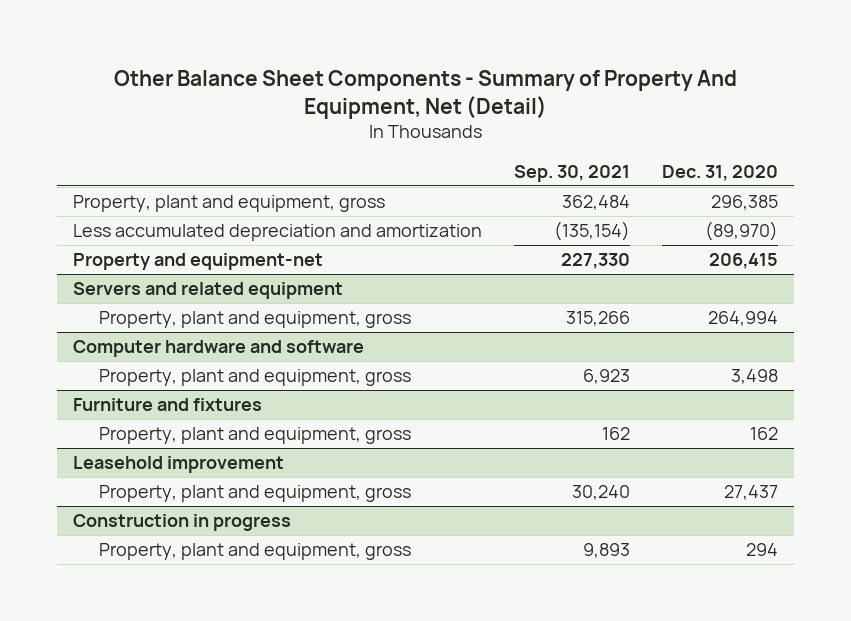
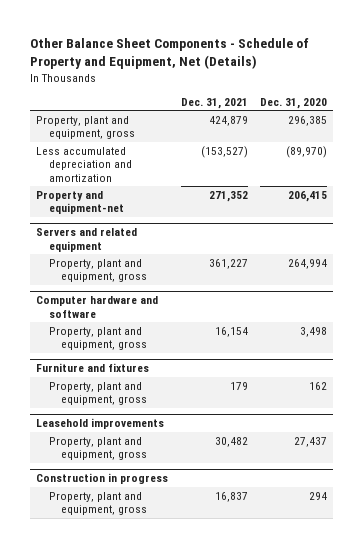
[113,69,737,119] Other Balance Sheet Components - Summary of Property And Equipment, Net (Detail) -> [30,38,310,69] Other Balance Sheet Components - Schedule of Property and Equipment, Net (Details)
[514,164,631,182] Sep. 30, 2021 -> none
none -> [180,97,248,109] Dec. 31, 2021
[73,456,285,474] Leasehold improvement -> [36,418,165,430] Leasehold improvements

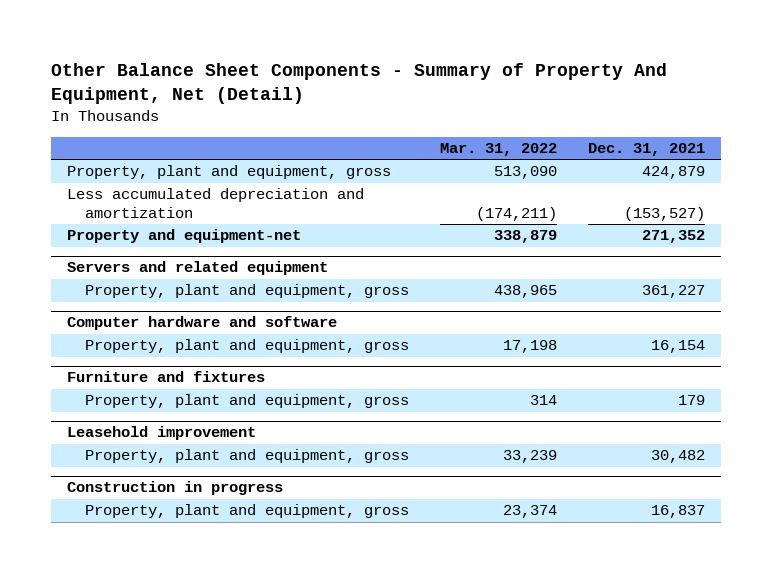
[30,38,310,69] Other Balance Sheet Components - Schedule of Property and Equipment, Net (Details) -> [51,62,668,104] Other Balance Sheet Components - Summary of Property And Equipment, Net (Detail)
[260,97,328,109] Dec. 31, 2020 -> none
none -> [439,142,557,156] Mar. 31, 2022
[36,418,165,430] Leasehold improvements -> [66,426,256,441] Leasehold improvement

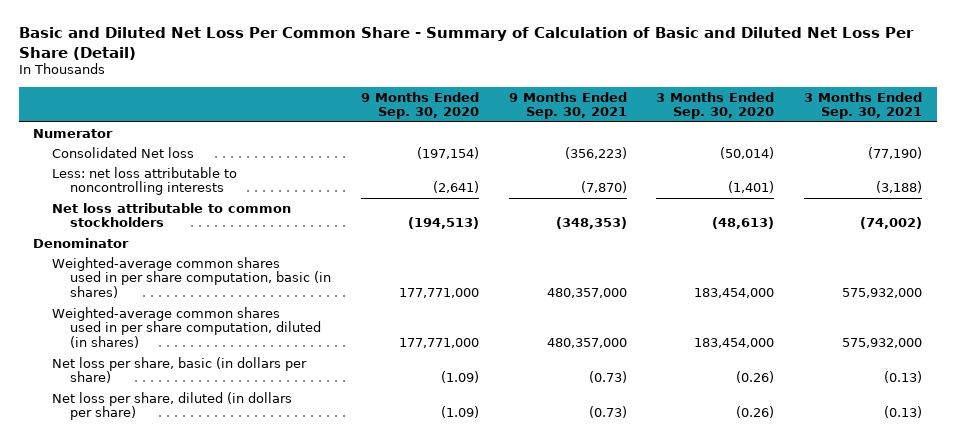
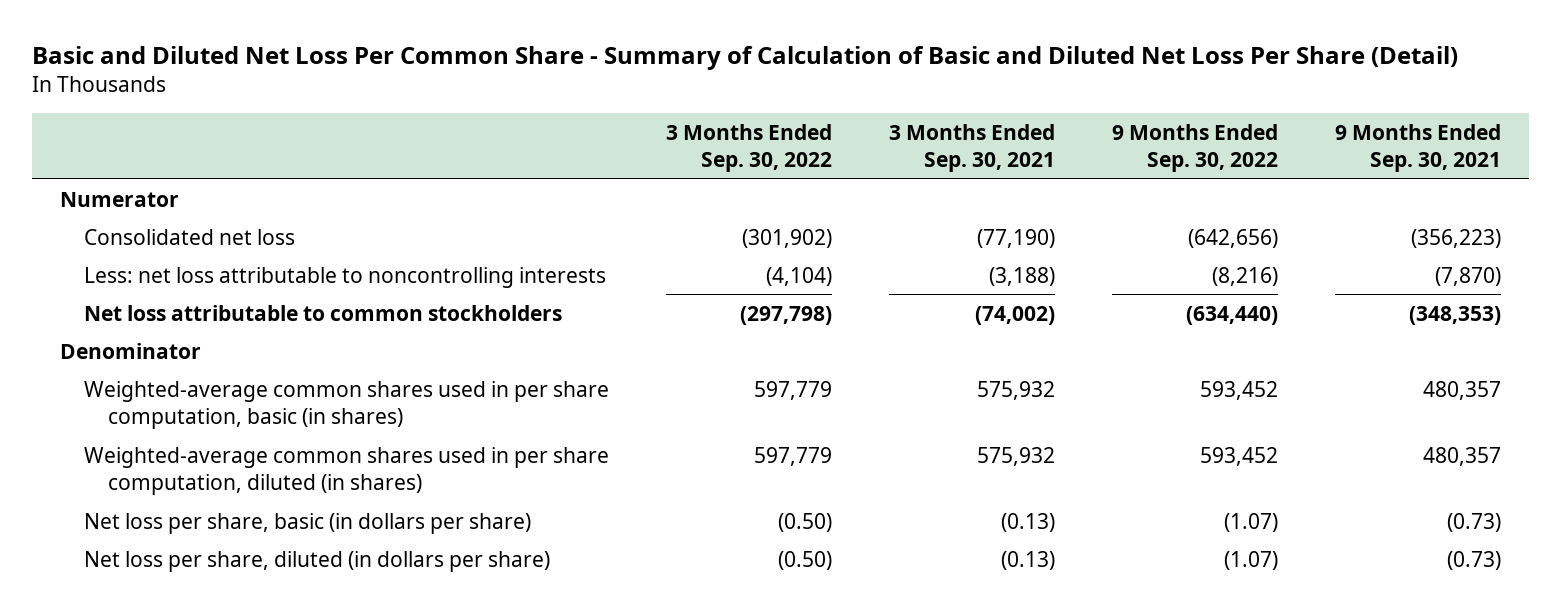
[361,91,480,120] 9 Months Ended Sep. 30, 2020 -> none
[656,91,775,120] 3 Months Ended Sep. 30, 2020 -> none
none -> [666,124,833,173] 3 Months Ended Sep. 30, 2022
none -> [1111,124,1278,173] 9 Months Ended Sep. 30, 2022
[51,146,194,158] Consolidated Net loss -> [84,228,296,245] Consolidated net loss
[546,288,627,299] 480,357,000 -> [1422,380,1501,400] 480,357
[842,288,923,299] 575,932,000 -> [977,380,1056,400] 575,932
[546,338,627,349] 480,357,000 -> [1422,446,1501,466] 480,357
[842,338,923,349] 575,932,000 -> [977,446,1056,466] 575,932

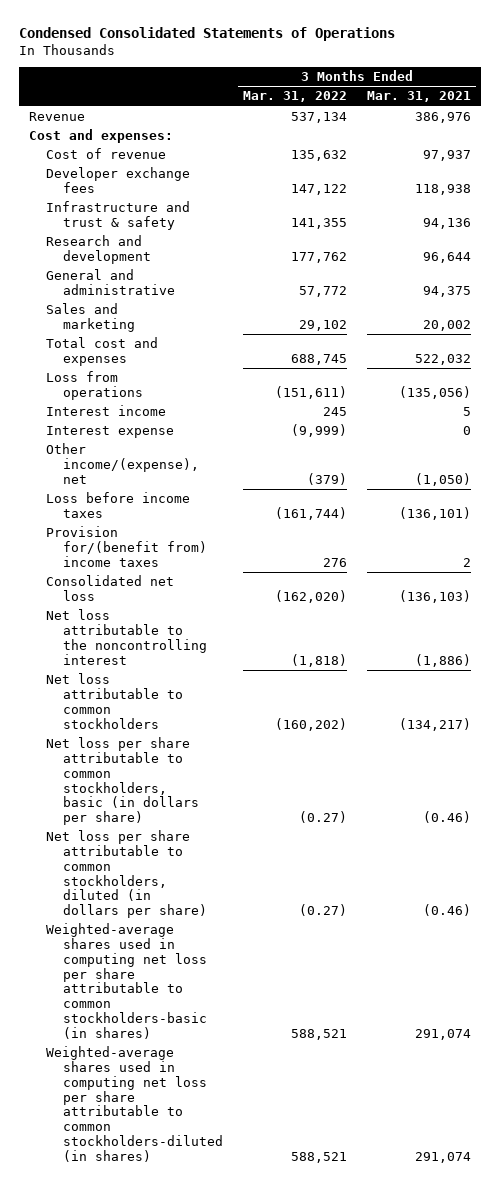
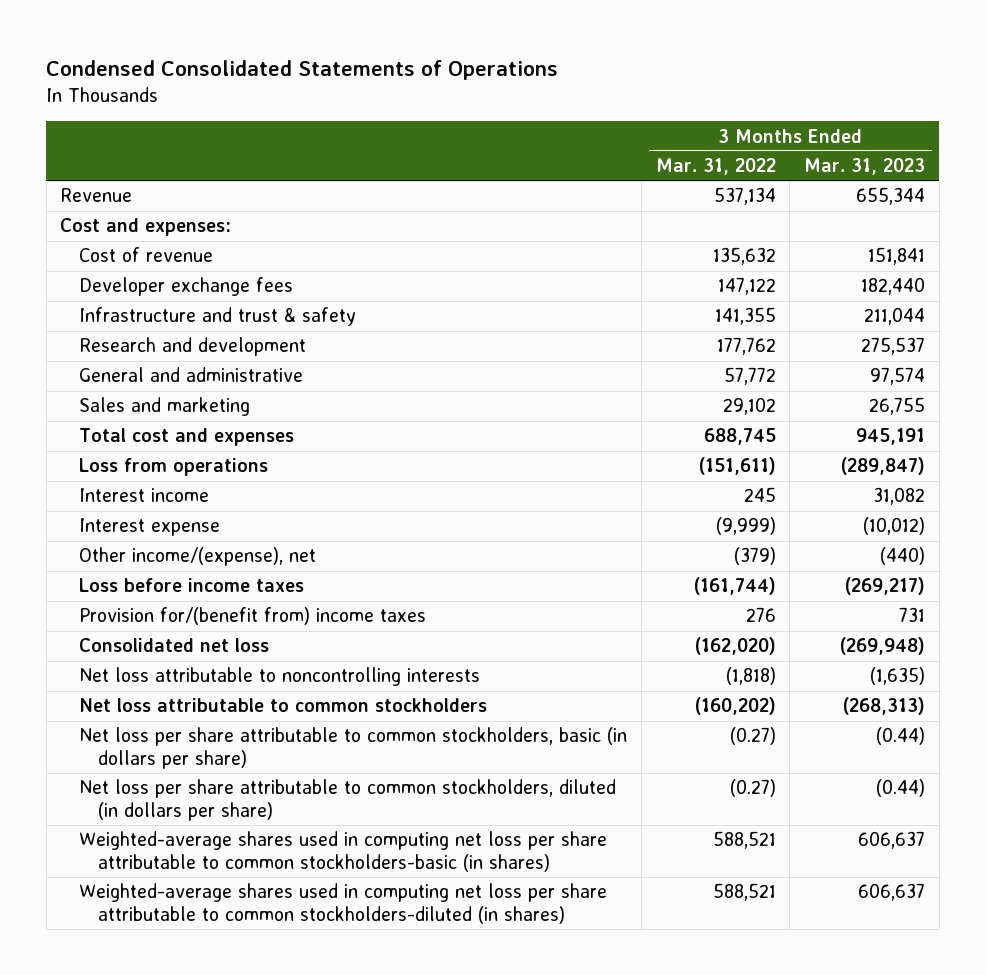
[366,91,471,103] Mar. 31, 2021 -> none
none -> [804,158,926,176] Mar. 31, 2023
[45,609,208,665] Net loss attributable to the noncontrolling interest -> [79,667,481,687] Net loss attributable to noncontrolling interests

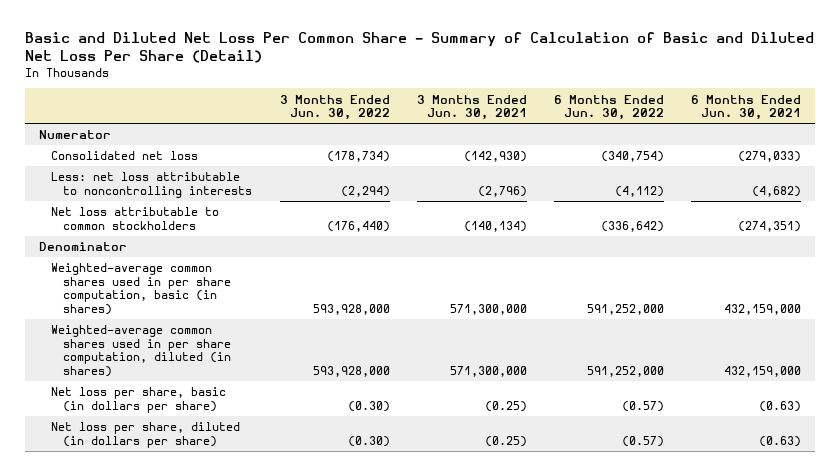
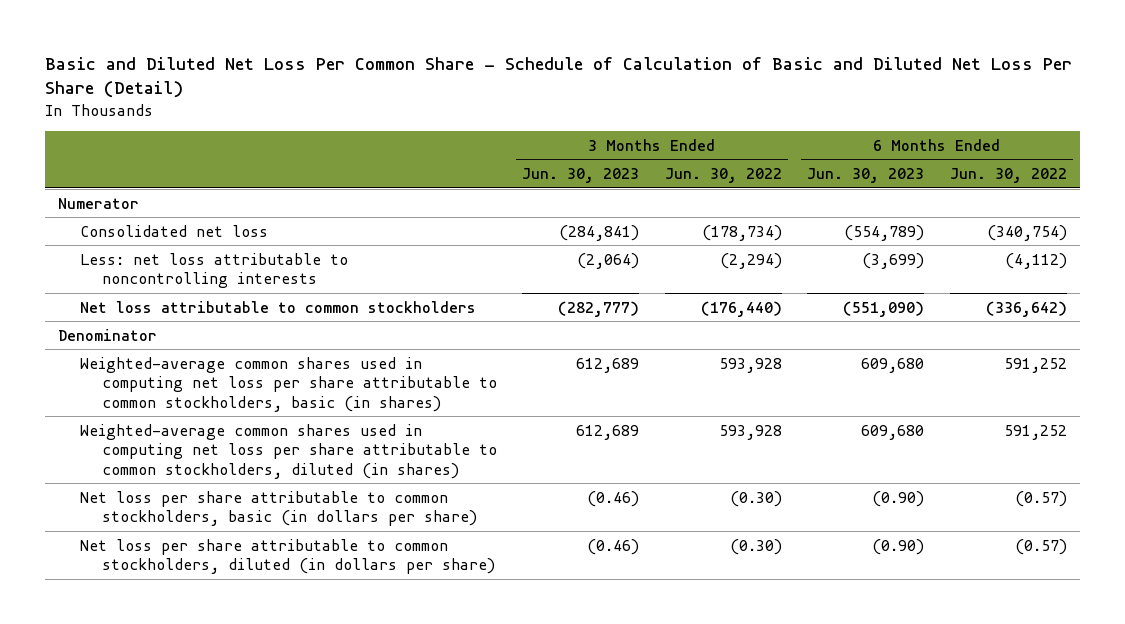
[25,32,815,64] Basic and Diluted Net Loss Per Common Share - Summary of Calculation of Basic and Diluted Net Loss Per Share (Detail) -> [45,56,1073,99] Basic and Diluted Net Loss Per Common Share - Schedule of Calculation of Basic and Diluted Net Loss Per Share (Detail)
[416,94,527,121] 3 Months Ended Jun. 30, 2021 -> none
[691,94,802,121] 6 Months Ended Jun. 30, 2021 -> none
none -> [522,168,640,184] Jun. 30, 2023
none -> [807,168,925,184] Jun. 30, 2023
[50,263,232,315] Weighted-average common shares used in per share computation, basic (in shares) -> [79,356,497,412] Weighted-average common shares used in computing net loss per share attributable to common stockholders, basic (in shares)
[312,303,390,315] 593,928,000 -> [718,357,782,373] 593,928
[586,303,664,315] 591,252,000 -> [1003,357,1067,373] 591,252
[50,325,232,377] Weighted-average common shares used in per share computation, diluted (in shares) -> [79,423,497,479] Weighted-average common shares used in computing net loss per share attributable to common stockholders, diluted (in shares)
[312,365,390,377] 593,928,000 -> [718,424,782,440] 593,928
[586,365,664,377] 591,252,000 -> [1003,424,1067,440] 591,252
[50,387,226,413] Net loss per share, basic (in dollars per share) -> [79,490,477,527] Net loss per share attributable to common stockholders, basic (in dollars per share)
[50,422,240,448] Net loss per share, diluted (in dollars per share) -> [79,538,495,575] Net loss per share attributable to common stockholders, diluted (in dollars per share)

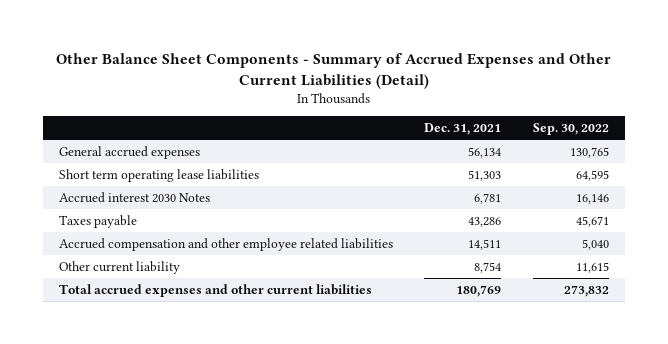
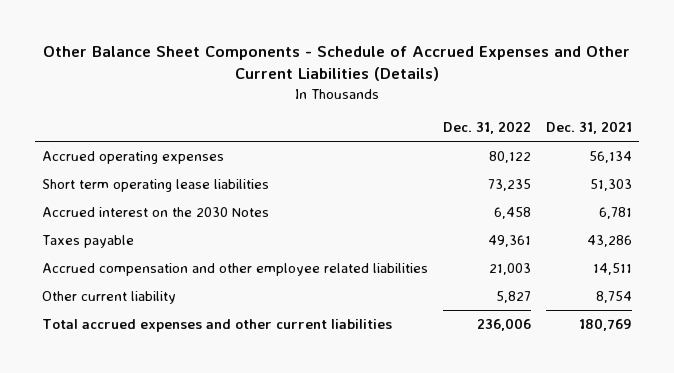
[55,52,611,89] Other Balance Sheet Components - Summary of Accrued Expenses and Other Current Liabilities (Detail) -> [43,46,631,82] Other Balance Sheet Components - Schedule of Accrued Expenses and Other Current Liabilities (Details)
[533,122,610,135] Sep. 30, 2022 -> none
none -> [443,121,532,135] Dec. 31, 2022
[58,145,200,159] General accrued expenses -> [42,151,225,165] Accrued operating expenses
[58,191,210,203] Accrued interest 2030 Notes -> [42,207,270,218] Accrued interest on the 2030 Notes

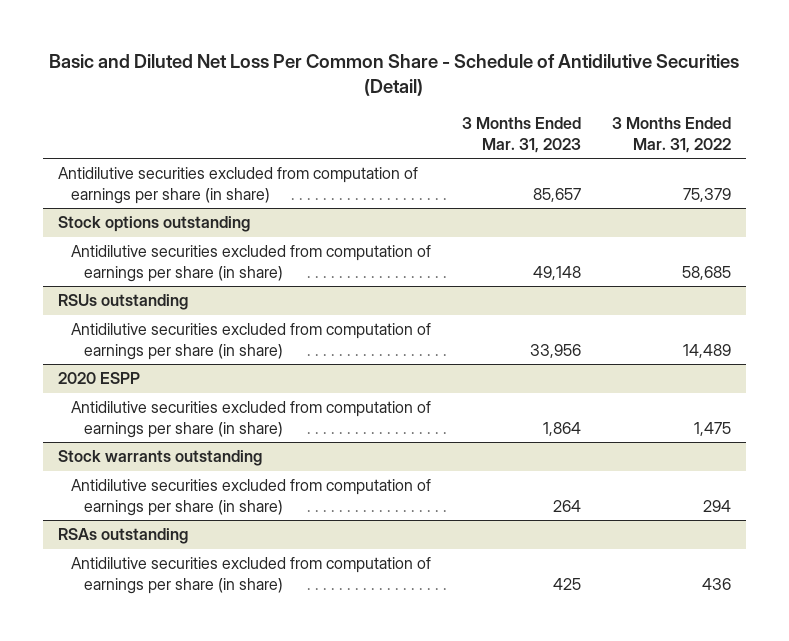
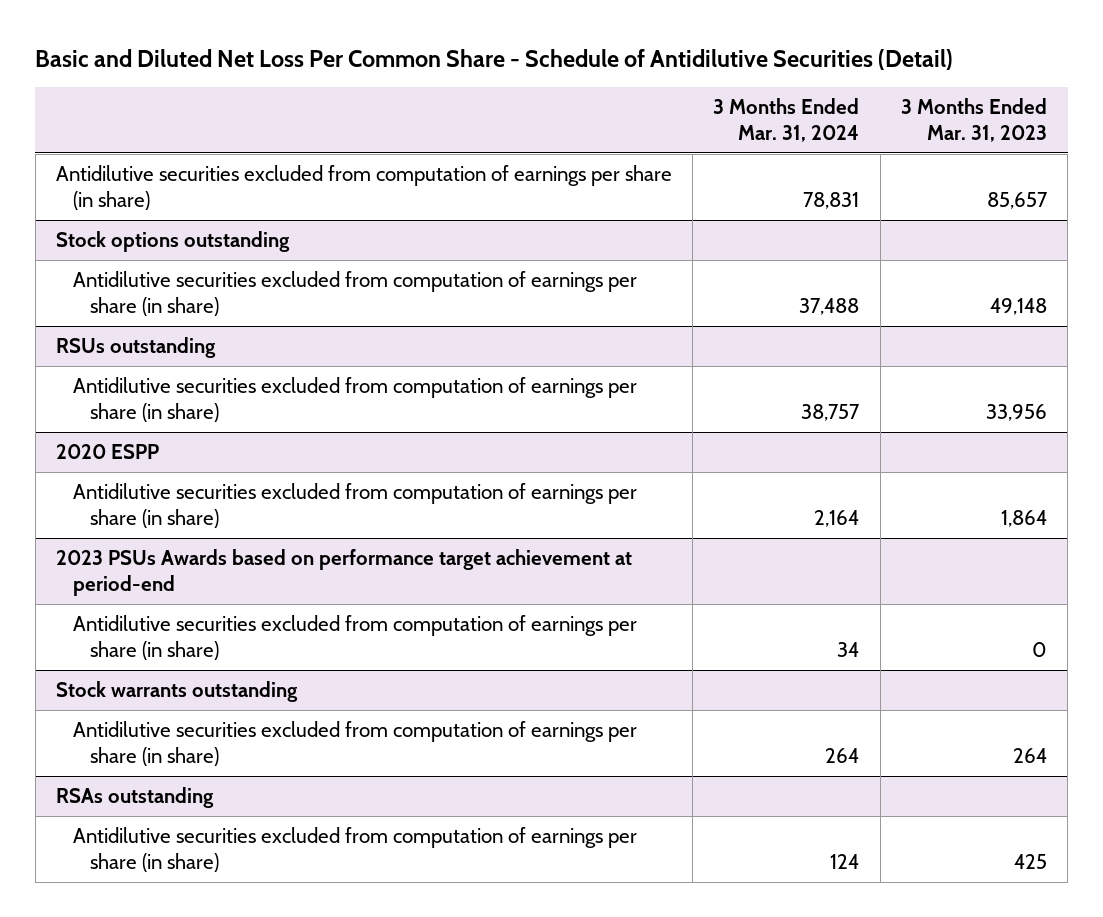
[611,117,731,153] 3 Months Ended Mar. 31, 2022 -> none
none -> [713,98,860,142] 3 Months Ended Mar. 31, 2024
none -> [56,549,633,596] 2023 PSUs Awards based on performance target achievement at period-end
none -> [73,615,638,660] Antidilutive securities excluded from computation of earnings per share (in share)

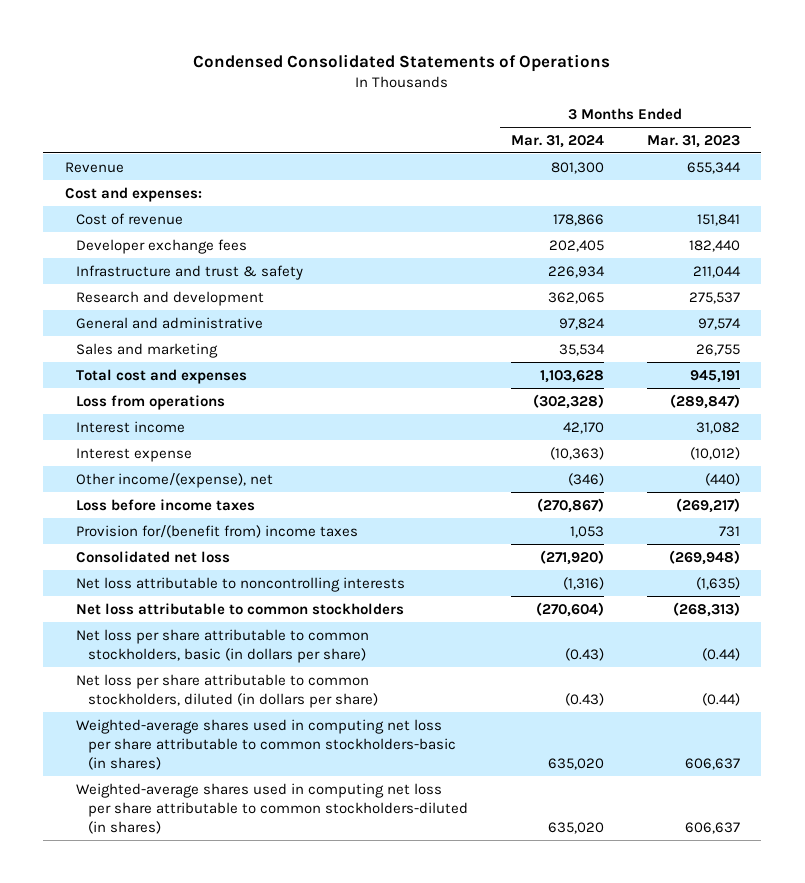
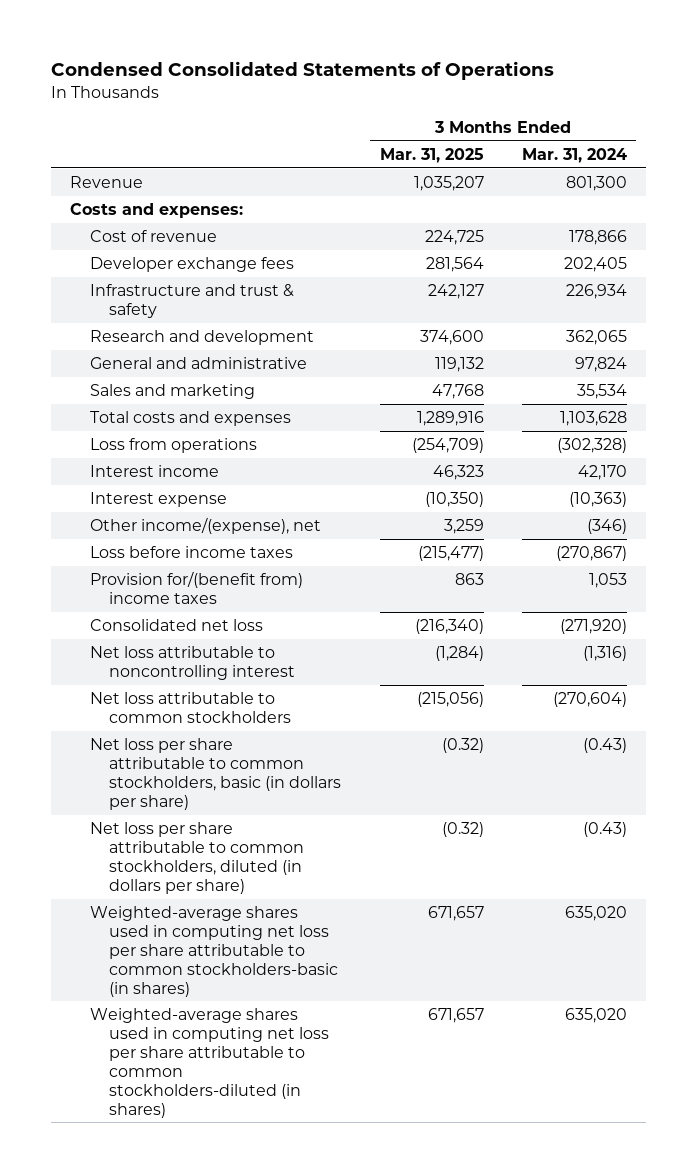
[646,134,740,148] Mar. 31, 2023 -> none
none -> [379,147,484,163] Mar. 31, 2025
[64,186,202,202] Cost and expenses: -> [70,203,244,219] Costs and expenses:
[76,368,248,384] Total cost and expenses -> [89,411,291,427] Total costs and expenses
[76,576,406,592] Net loss attributable to noncontrolling interests -> [89,646,296,680] Net loss attributable to noncontrolling interest

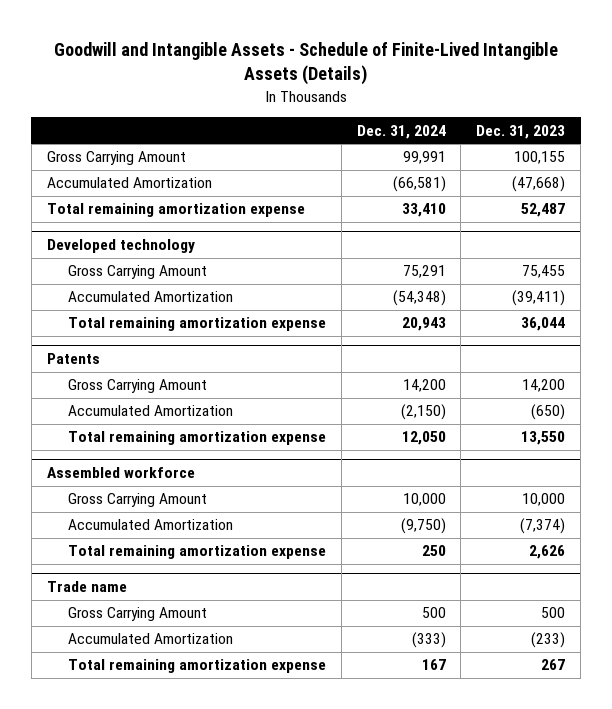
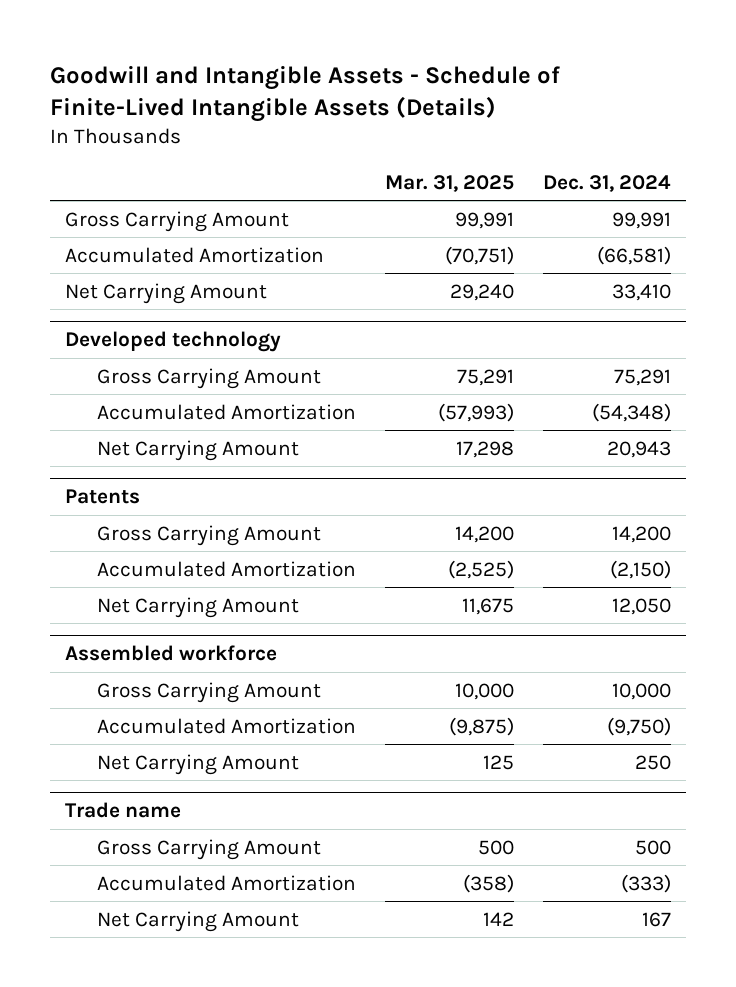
[476,124,566,139] Dec. 31, 2023 -> none
none -> [384,174,514,192] Mar. 31, 2025
[46,203,305,218] Total remaining amortization expense -> [64,282,267,304] Net Carrying Amount
[67,317,326,332] Total remaining amortization expense -> [96,439,299,461] Net Carrying Amount
[67,431,326,446] Total remaining amortization expense -> [96,596,299,618] Net Carrying Amount
[67,545,326,560] Total remaining amortization expense -> [96,753,299,775] Net Carrying Amount
[67,659,326,674] Total remaining amortization expense -> [96,910,299,932] Net Carrying Amount

